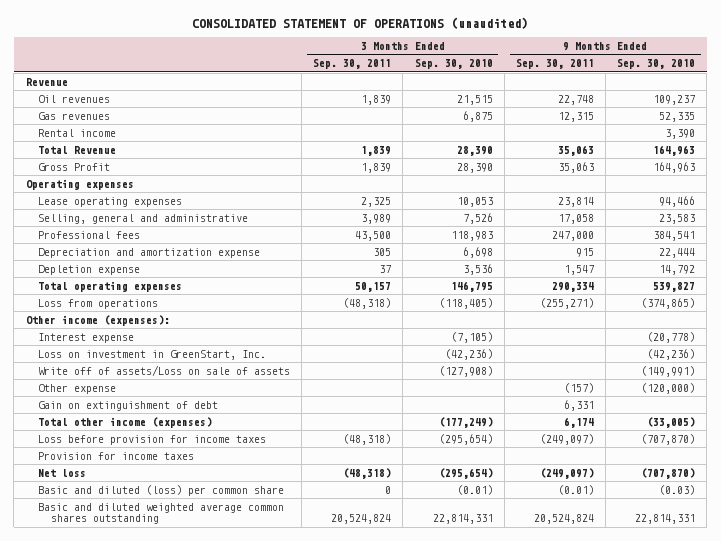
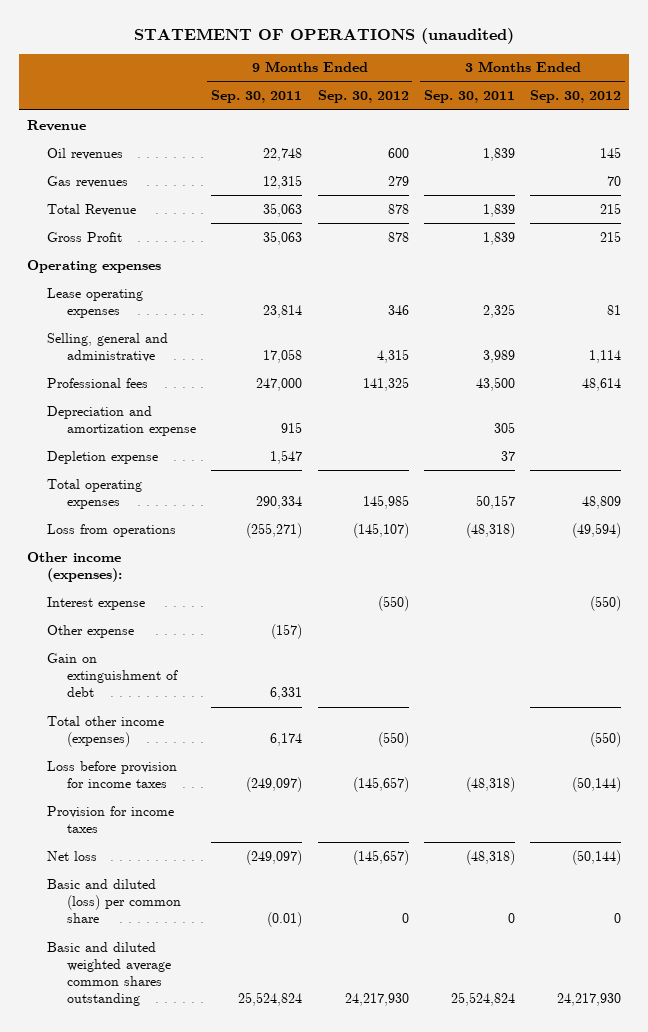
[192,17,529,30] CONSOLIDATED STATEMENT OF OPERATIONS (unaudited) -> [133,28,514,45] STATEMENT OF OPERATIONS (unaudited)
[414,59,493,70] Sep. 30, 2010 -> none
[616,59,695,70] Sep. 30, 2010 -> none
none -> [317,90,409,104] Sep. 30, 2012
none -> [530,90,622,104] Sep. 30, 2012
[38,128,117,137] Rental income -> none
[38,349,267,360] Loss on investment in GreenStart, Inc. -> none
[38,364,291,376] Write off of assets/Loss on sale of assets -> none
[331,514,392,525] 20,524,824 -> [450,992,515,1007] 25,524,824
[533,514,594,525] 20,524,824 -> [238,992,303,1007] 25,524,824

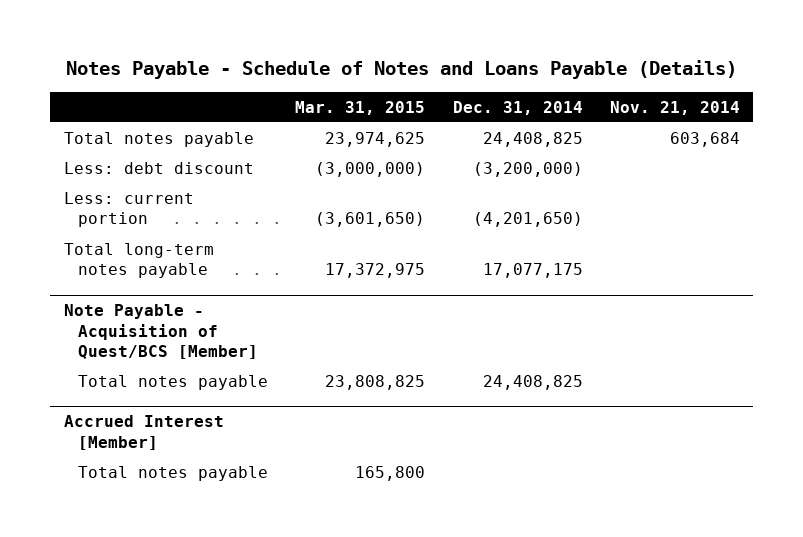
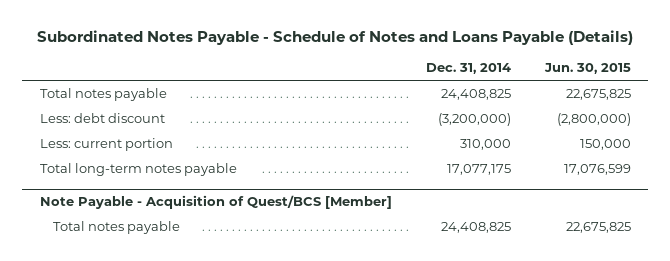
[65,60,737,80] Notes Payable - Schedule of Notes and Loans Payable (Details) -> [37,30,634,46] Subordinated Notes Payable - Schedule of Notes and Loans Payable (Details)
[295,100,426,115] Mar. 31, 2015 -> none
[609,100,740,115] Nov. 21, 2014 -> none
none -> [543,63,631,75] Jun. 30, 2015
[472,212,583,228] (4,201,650) -> [459,139,511,151] 310,000
[63,415,224,450] Accrued Interest [Member] -> none
[78,466,269,482] Total notes payable -> none

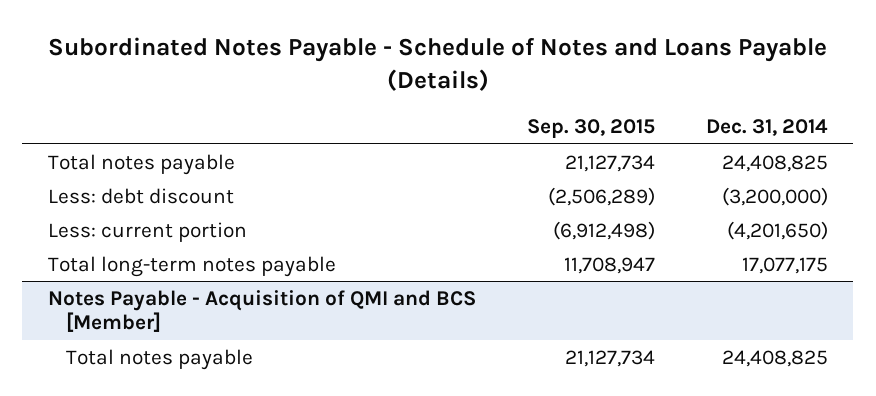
[543,63,631,75] Jun. 30, 2015 -> none
none -> [526,119,655,139] Sep. 30, 2015
[459,139,511,151] 310,000 -> [726,220,828,240] (4,201,650)
[39,195,392,210] Note Payable - Acquisition of Quest/BCS [Member] -> [47,289,476,333] Notes Payable - Acquisition of QMI and BCS [Member]

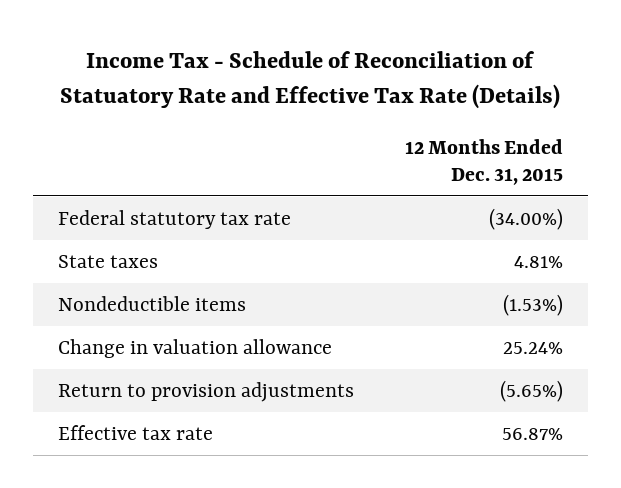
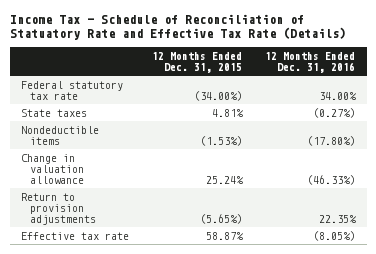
none -> [265,51,356,73] 12 Months Ended Dec. 31, 2016
[501,427,563,440] 56.87% -> [206,231,245,240] 58.87%

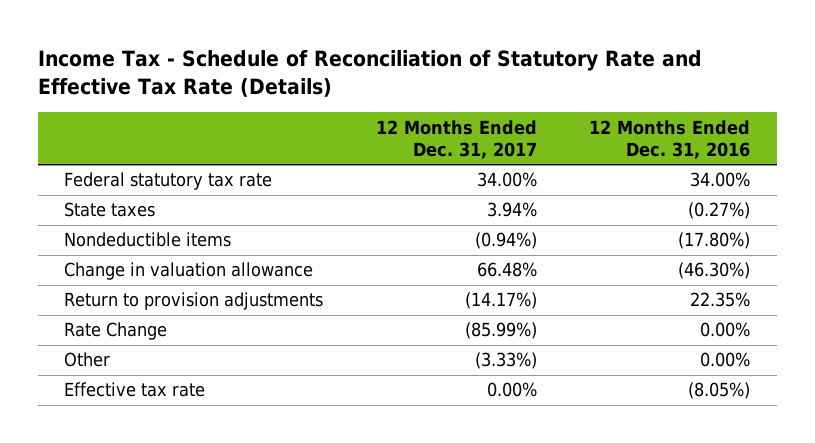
[9,13,346,41] Income Tax - Schedule of Reconciliation of Statuatory Rate and Effective Tax Rate (Details) -> [37,49,702,98] Income Tax - Schedule of Reconciliation of Statutory Rate and Effective Tax Rate (Details)
[152,51,243,73] 12 Months Ended Dec. 31, 2015 -> none
none -> [375,119,537,160] 12 Months Ended Dec. 31, 2017
[307,174,356,185] (46.33%) -> [678,262,751,280] (46.30%)
none -> [64,322,168,341] Rate Change
none -> [64,352,111,368] Other

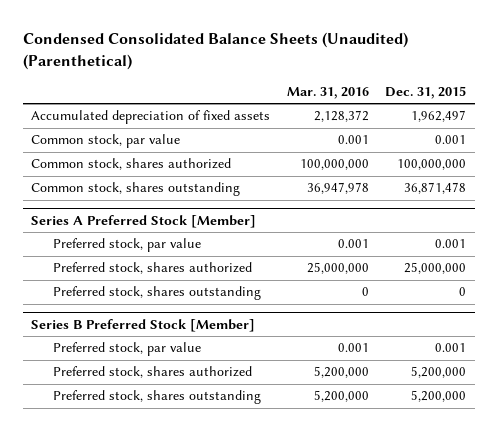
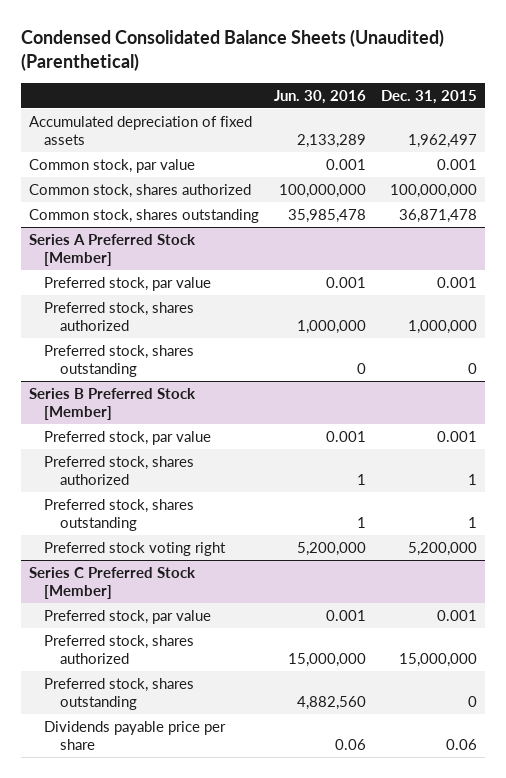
[286,87,369,100] Mar. 31, 2016 -> none
none -> [274,89,367,104] Jun. 30, 2016
[404,262,467,275] 25,000,000 -> [408,320,478,335] 1,000,000
[411,366,467,379] 5,200,000 -> [468,474,478,486] 1
[411,390,467,403] 5,200,000 -> [468,517,478,529] 1
none -> [44,541,227,556] Preferred stock voting right
none -> [28,566,196,600] Series C Preferred Stock [Member]
none -> [44,609,212,624] Preferred stock, par value
none -> [44,634,195,665] Preferred stock, shares authorized
none -> [44,677,195,711] Preferred stock, shares outstanding
none -> [44,720,227,751] Dividends payable price per share

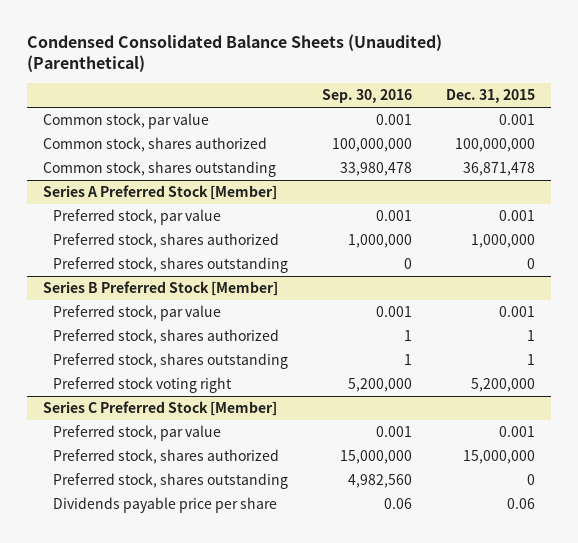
[274,89,367,104] Jun. 30, 2016 -> none
none -> [321,89,412,104] Sep. 30, 2016
[28,115,252,146] Accumulated depreciation of fixed assets -> none

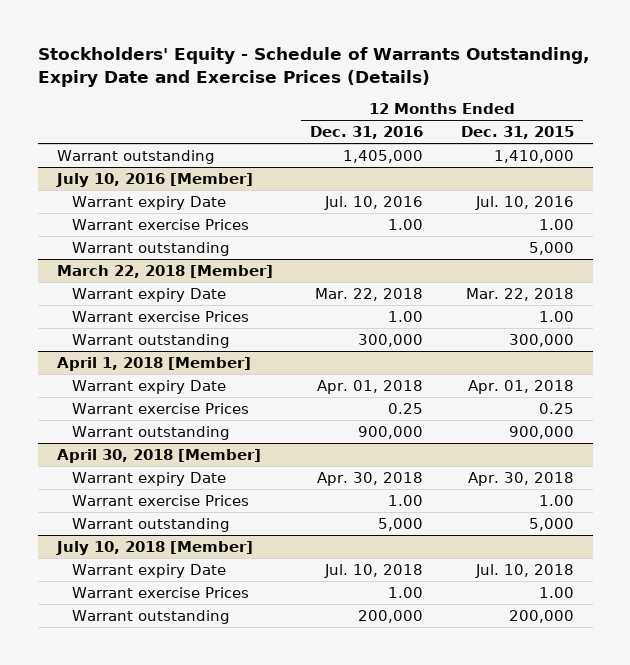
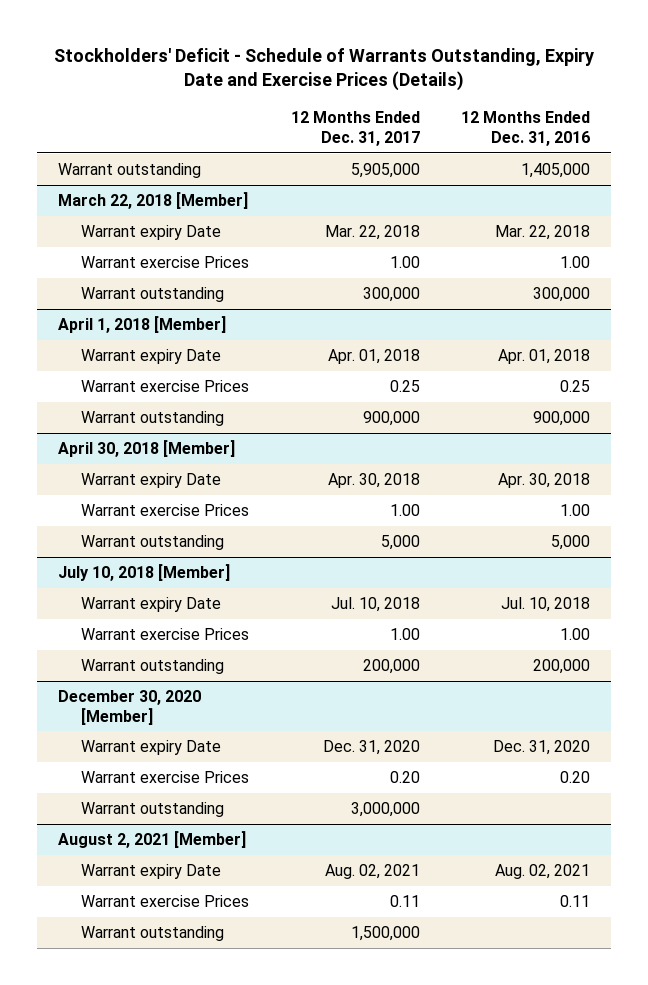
[37,47,589,87] Stockholders' Equity - Schedule of Warrants Outstanding, Expiry Date and Exercise Prices (Details) -> [54,47,595,92] Stockholders' Deficit - Schedule of Warrants Outstanding, Expiry Date and Exercise Prices (Details)
[460,125,574,139] Dec. 31, 2015 -> none
none -> [290,111,420,146] 12 Months Ended Dec. 31, 2017
[55,172,253,187] July 10, 2016 [Member] -> none
[72,195,227,210] Warrant expiry Date -> none
[72,218,250,230] Warrant exercise Prices -> none
[72,241,231,256] Warrant outstanding -> none
none -> [58,689,202,725] December 30, 2020 [Member]
none -> [81,739,222,755] Warrant expiry Date
none -> [81,770,250,783] Warrant exercise Prices
none -> [81,801,225,817] Warrant outstanding
none -> [58,830,247,848] August 2, 2021 [Member]
none -> [81,863,222,879] Warrant expiry Date
none -> [81,894,250,907] Warrant exercise Prices
none -> [81,925,225,941] Warrant outstanding

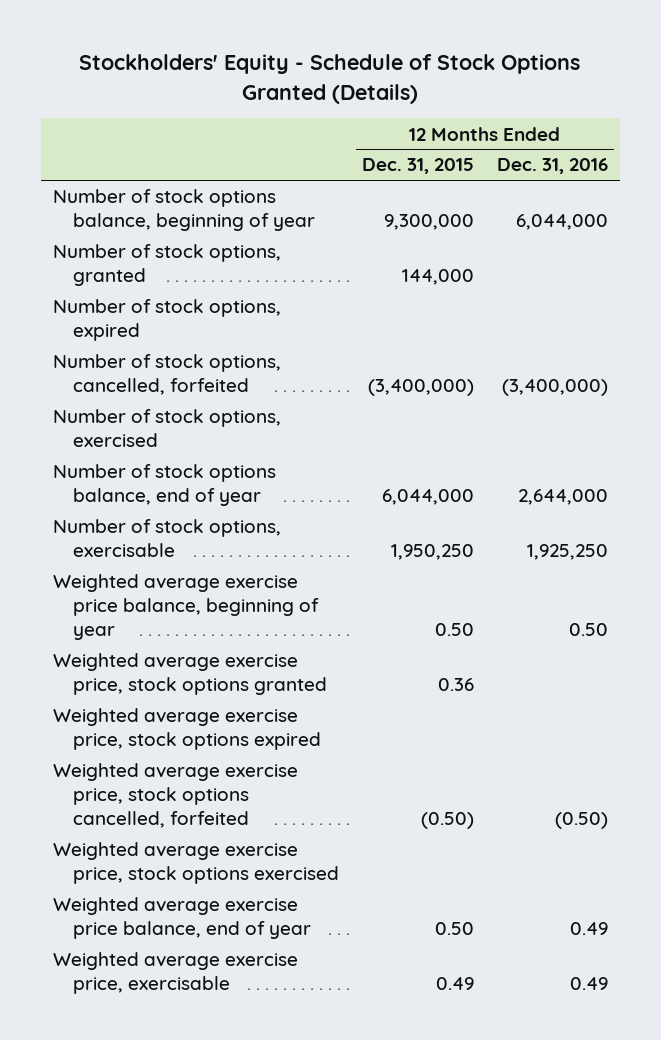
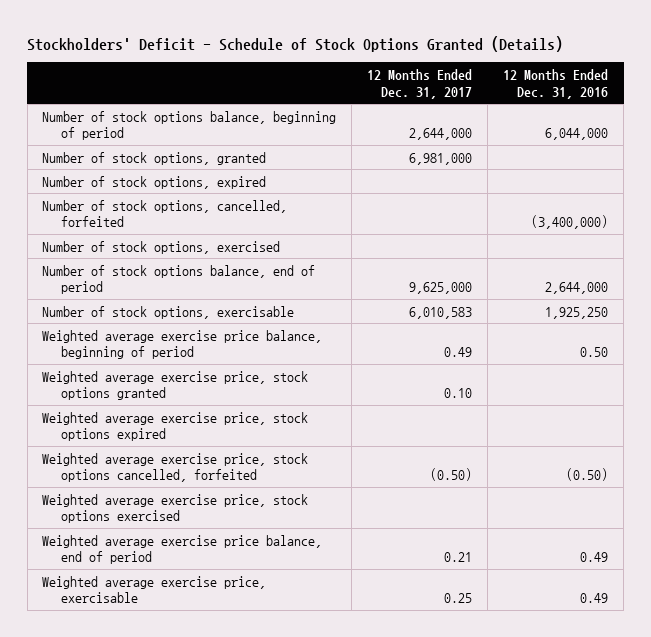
[79,54,581,104] Stockholders' Equity - Schedule of Stock Options Granted (Details) -> [27,35,564,52] Stockholders' Deficit - Schedule of Stock Options Granted (Details)
[361,158,474,175] Dec. 31, 2015 -> none
none -> [367,68,473,99] 12 Months Ended Dec. 31, 2017
[52,189,315,232] Number of stock options balance, beginning of year -> [42,110,337,141] Number of stock options balance, beginning of period
[52,464,276,507] Number of stock options balance, end of year -> [42,264,316,295] Number of stock options balance, end of period
[52,574,319,641] Weighted average exercise price balance, beginning of year -> [42,329,323,360] Weighted average exercise price balance, beginning of period
[52,897,311,940] Weighted average exercise price balance, end of year -> [42,534,323,565] Weighted average exercise price balance, end of period

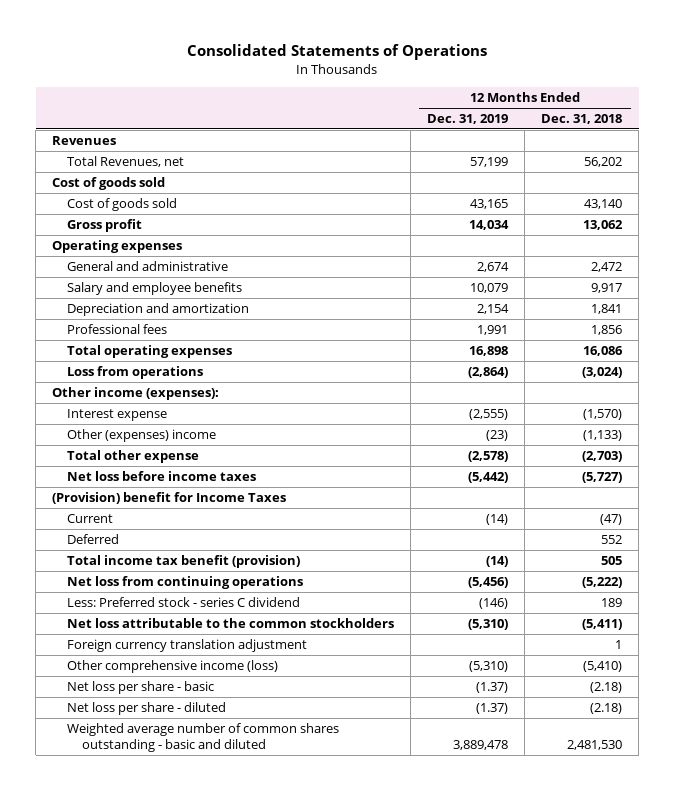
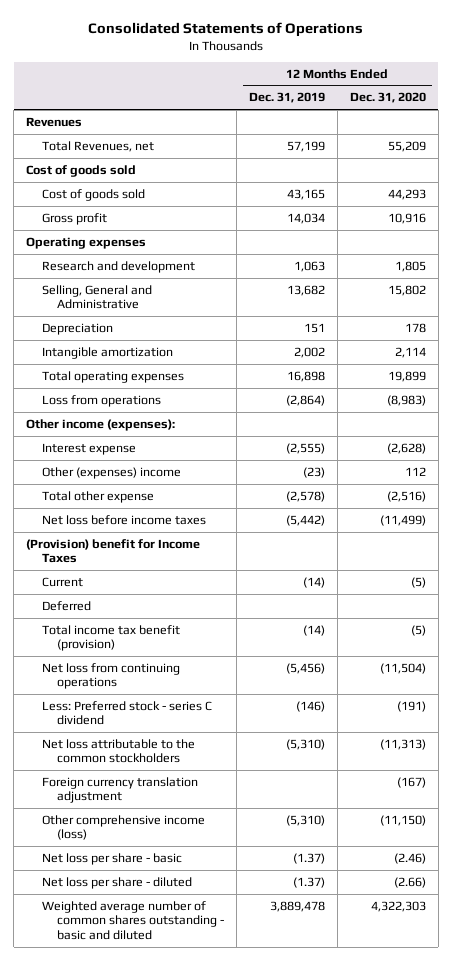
[541,114,623,125] Dec. 31, 2018 -> none
none -> [349,92,426,104] Dec. 31, 2020
[67,282,243,296] Salary and employee benefits -> none
[67,303,250,317] Depreciation and amortization -> none
[67,324,168,335] Professional fees -> none
none -> [41,260,195,273] Research and development
[67,261,229,272] General and administrative -> [41,284,152,310] Selling, General and Administrative
[477,262,510,273] 2,674 -> [286,284,325,296] 13,682
none -> [41,322,113,335] Depreciation
none -> [41,346,173,359] Intangible amortization

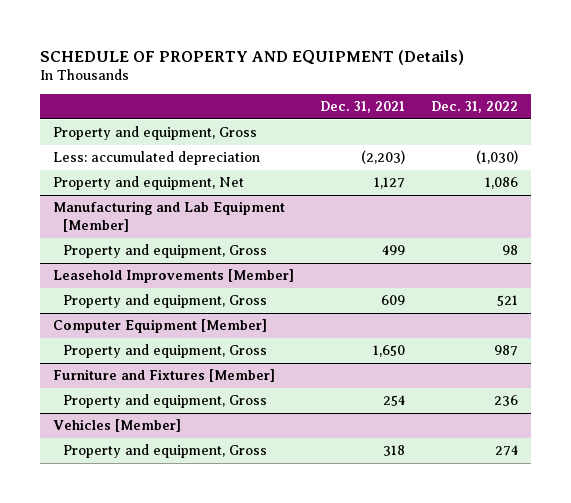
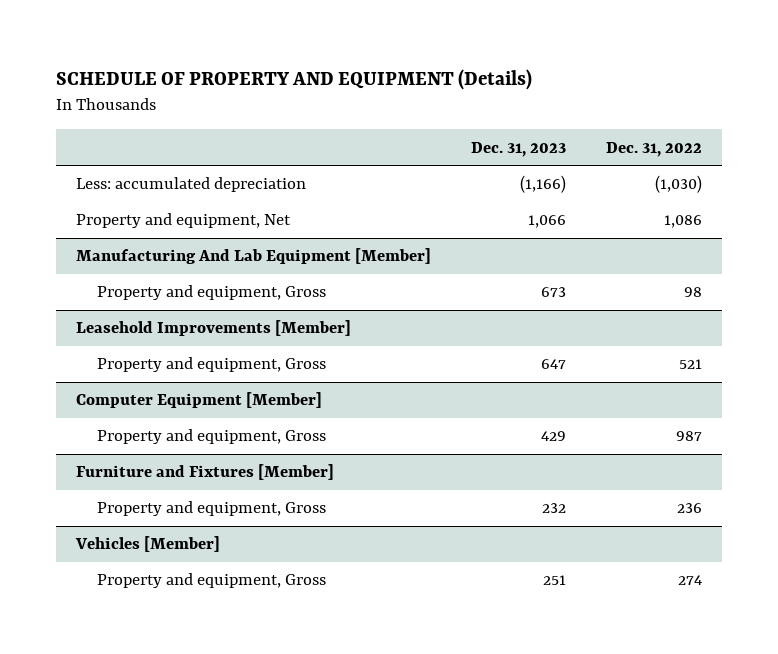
[320,101,406,114] Dec. 31, 2021 -> none
none -> [470,141,566,157] Dec. 31, 2023
[53,126,258,141] Property and equipment, Gross -> none
[53,201,286,232] Manufacturing and Lab Equipment [Member] -> [76,248,432,265] Manufacturing And Lab Equipment [Member]

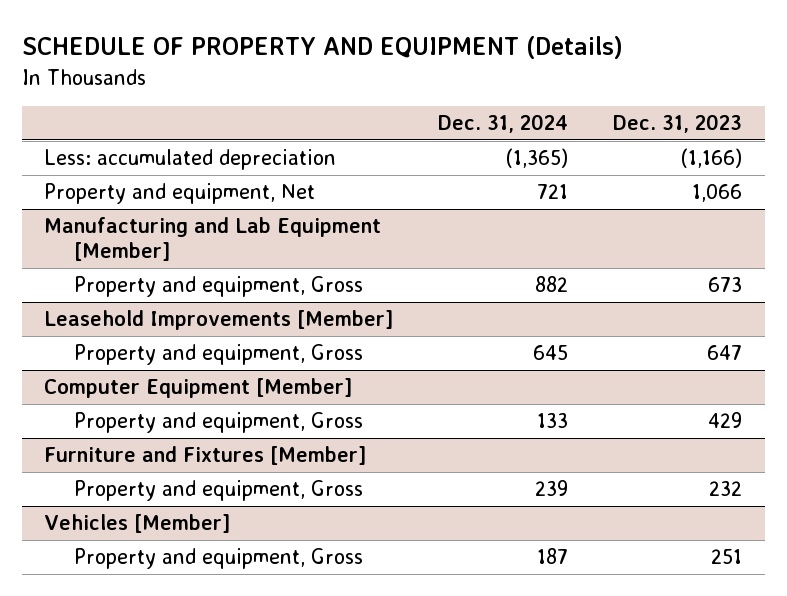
[605,141,702,157] Dec. 31, 2022 -> none
none -> [438,114,569,134] Dec. 31, 2024
[76,248,432,265] Manufacturing And Lab Equipment [Member] -> [44,217,382,262] Manufacturing and Lab Equipment [Member]

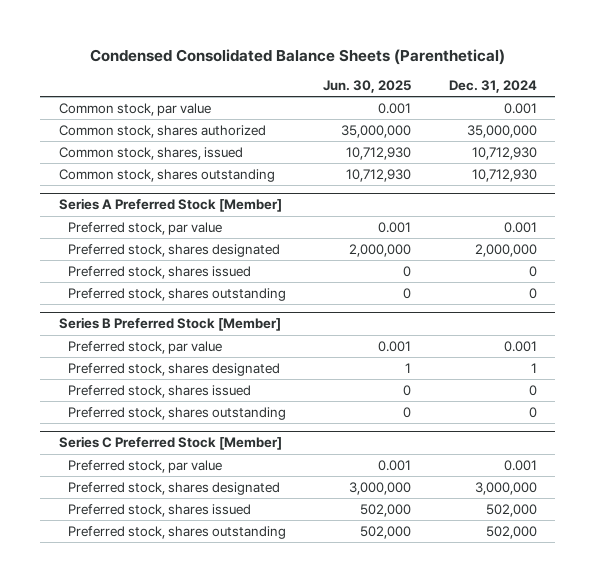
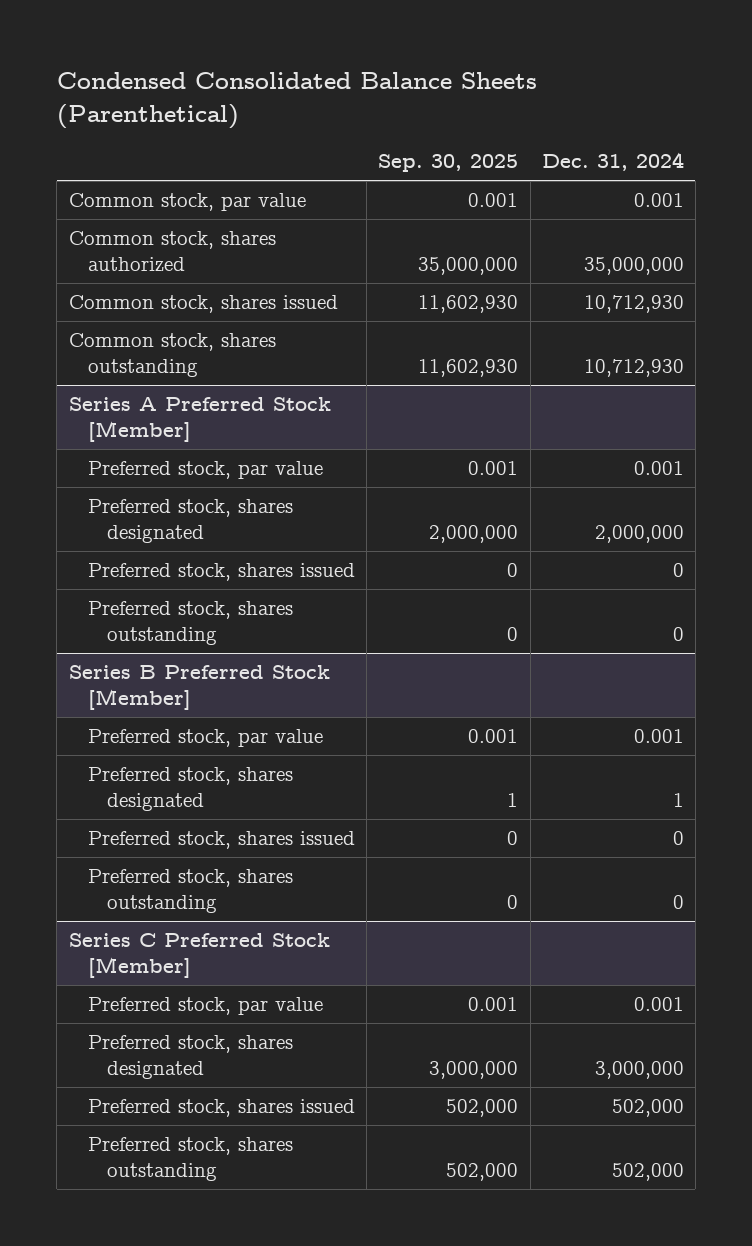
[323,79,412,93] Jun. 30, 2025 -> none
none -> [378,154,519,173] Sep. 30, 2025
[58,146,243,160] Common stock, shares, issued -> [68,295,338,314] Common stock, shares issued

